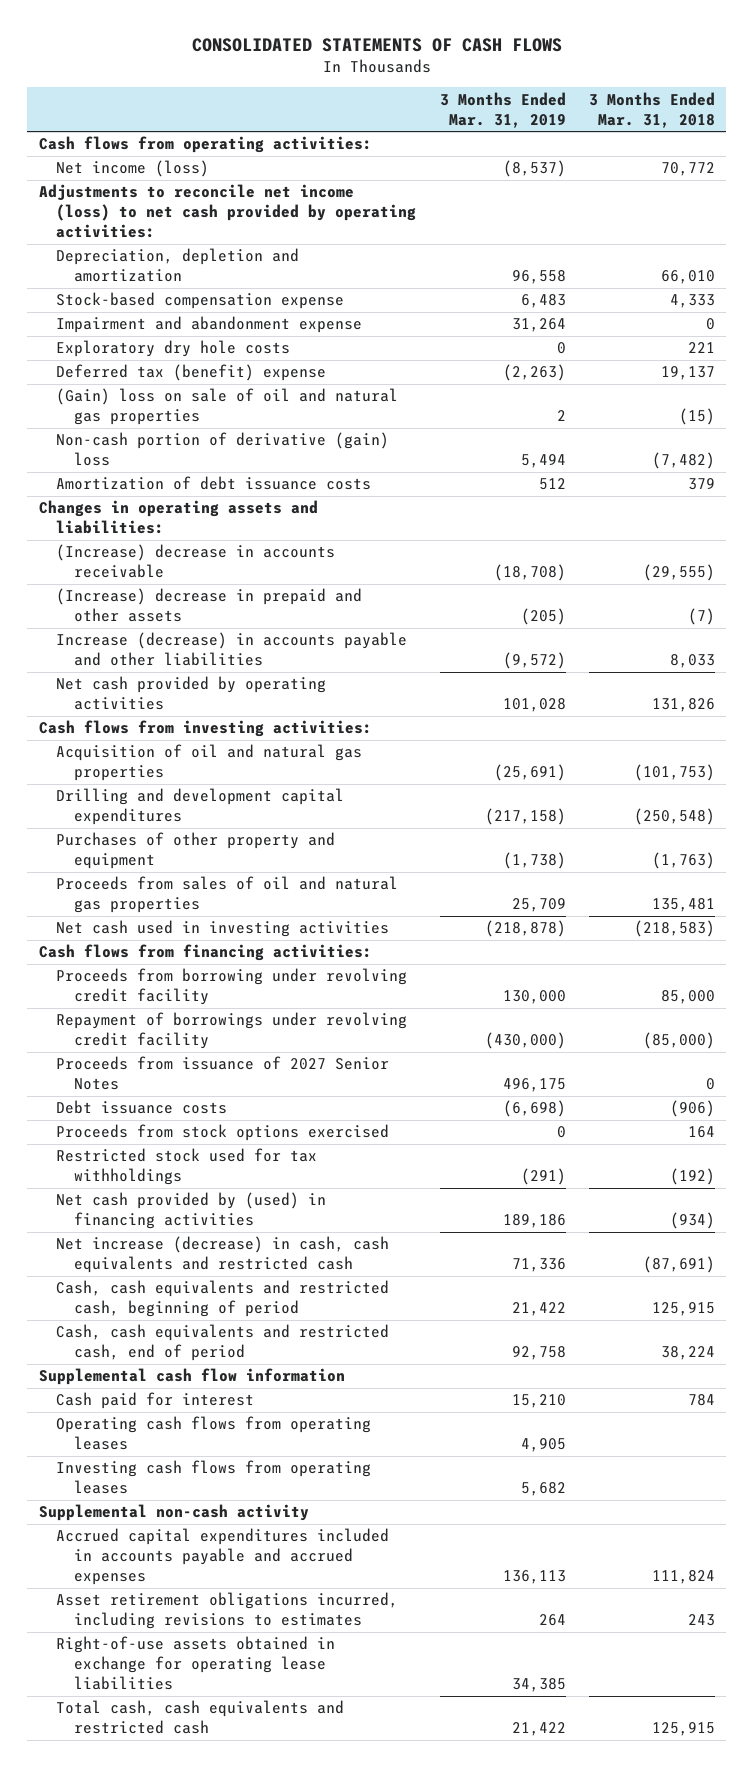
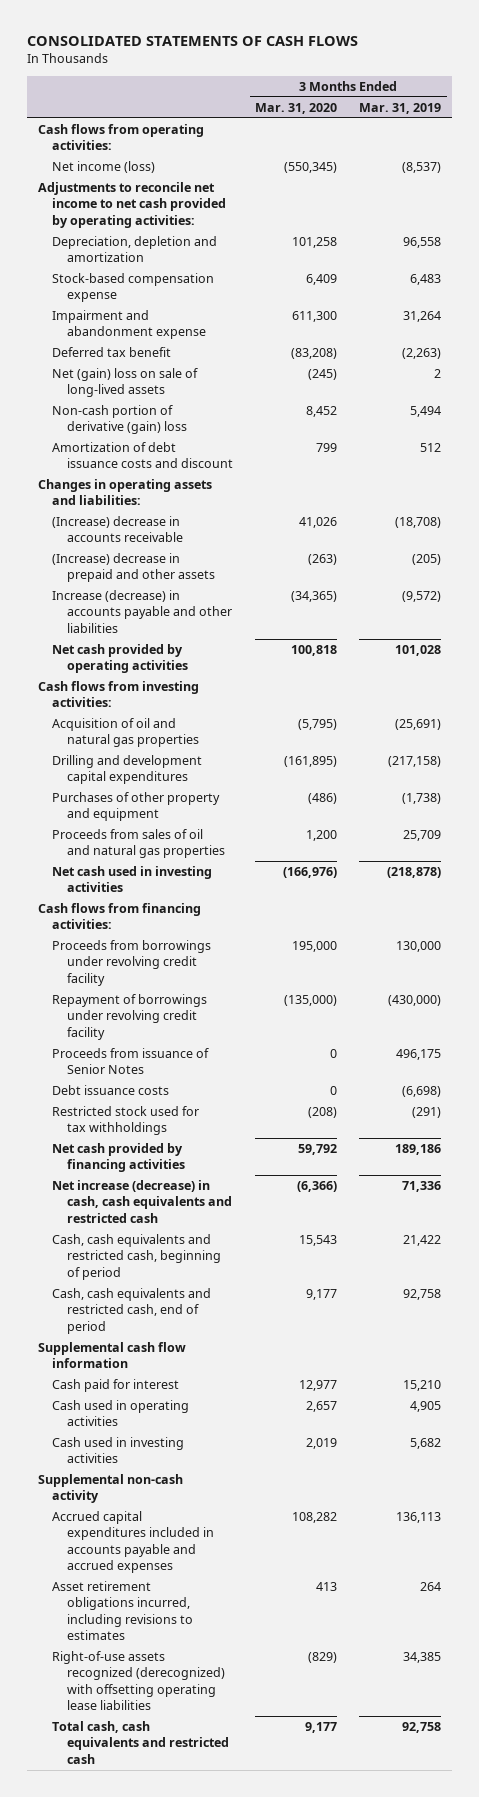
[588,91,715,128] 3 Months Ended Mar. 31, 2018 -> none
none -> [255,103,338,115] Mar. 31, 2020
[38,184,417,239] Adjustments to reconcile net income (loss) to net cash provided by operating activities: -> [37,182,227,228] Adjustments to reconcile net income to net cash provided by operating activities:
[56,340,291,358] Exploratory dry hole costs -> none
[56,364,327,382] Deferred tax (benefit) expense -> [52,347,172,358] Deferred tax benefit
[56,388,399,426] (Gain) loss on sale of oil and natural gas properties -> [52,368,199,398] Net (gain) loss on sale of long-lived assets
[56,476,372,491] Amortization of debt issuance costs -> [52,442,234,469] Amortization of debt issuance costs and discount
[56,968,408,1006] Proceeds from borrowing under revolving credit facility -> [52,940,212,986] Proceeds from borrowings under revolving credit facility
[56,1056,390,1091] Proceeds from issuance of 2027 Senior Notes -> [52,1048,210,1075] Proceeds from issuance of Senior Notes
[56,1124,390,1142] Proceeds from stock options exercised -> none
[56,1192,327,1230] Net cash provided by (used) in financing activities -> [52,1143,186,1173] Net cash provided by financing activities
[56,1416,372,1451] Operating cash flows from operating leases -> [52,1400,190,1427] Cash used in operating activities
[56,1460,372,1495] Investing cash flows from operating leases -> [52,1437,185,1464] Cash used in investing activities
[56,1636,336,1691] Right-of-use assets obtained in exchange for operating lease liabilities -> [52,1651,226,1711] Right-of-use assets recognized (derecognized) with offsetting operating lease liabilities
[511,1722,566,1737] 21,422 -> [402,1722,442,1734] 92,758

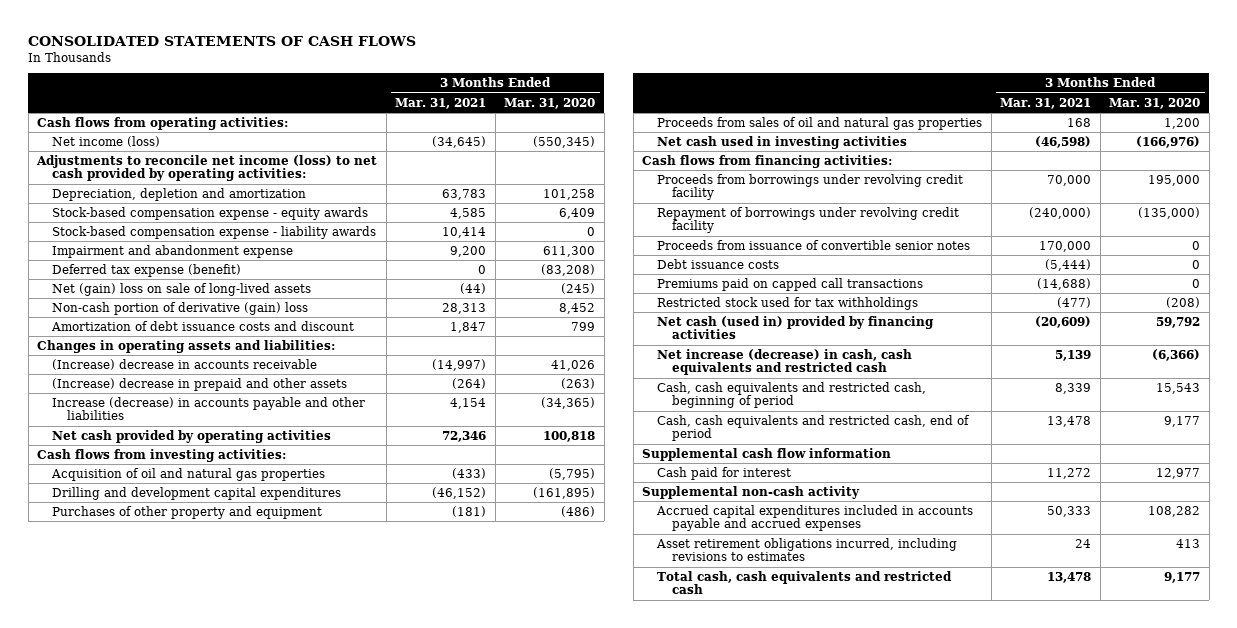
[359,103,442,115] Mar. 31, 2019 -> none
none -> [395,97,487,109] Mar. 31, 2021
[37,182,227,228] Adjustments to reconcile net income to net cash provided by operating activities: -> [36,154,378,182] Adjustments to reconcile net income (loss) to net cash provided by operating activities:
[52,273,215,303] Stock-based compensation expense -> [52,206,369,220] Stock-based compensation expense - equity awards
none -> [52,225,377,239] Stock-based compensation expense - liability awards
[52,347,172,358] Deferred tax benefit -> [52,263,242,277] Deferred tax expense (benefit)
[52,1048,210,1075] Proceeds from issuance of Senior Notes -> [657,239,971,250] Proceeds from issuance of convertible senior notes
none -> [657,277,924,291] Premiums paid on capped call transactions
[52,1143,186,1173] Net cash provided by financing activities -> [657,315,935,340] Net cash (used in) provided by financing activities
[52,1400,190,1427] Cash used in operating activities -> none
[52,1437,185,1464] Cash used in investing activities -> none
[52,1651,226,1711] Right-of-use assets recognized (derecognized) with offsetting operating lease liabilities -> none

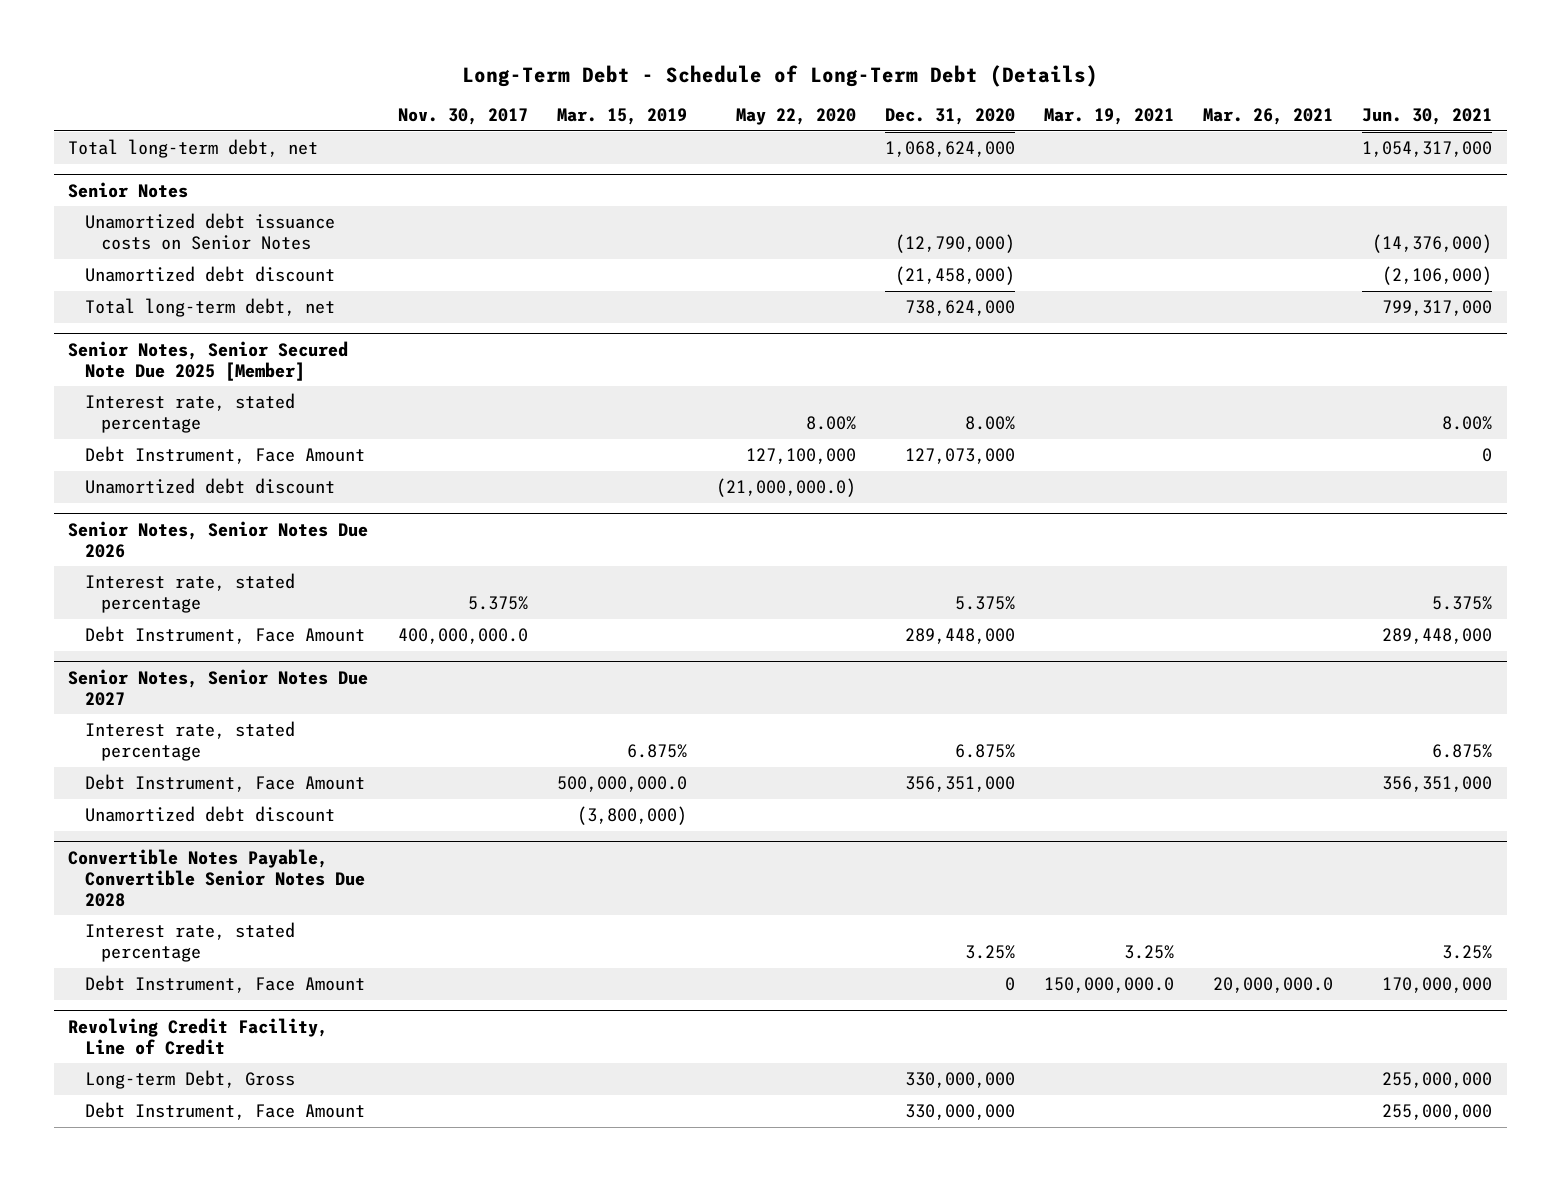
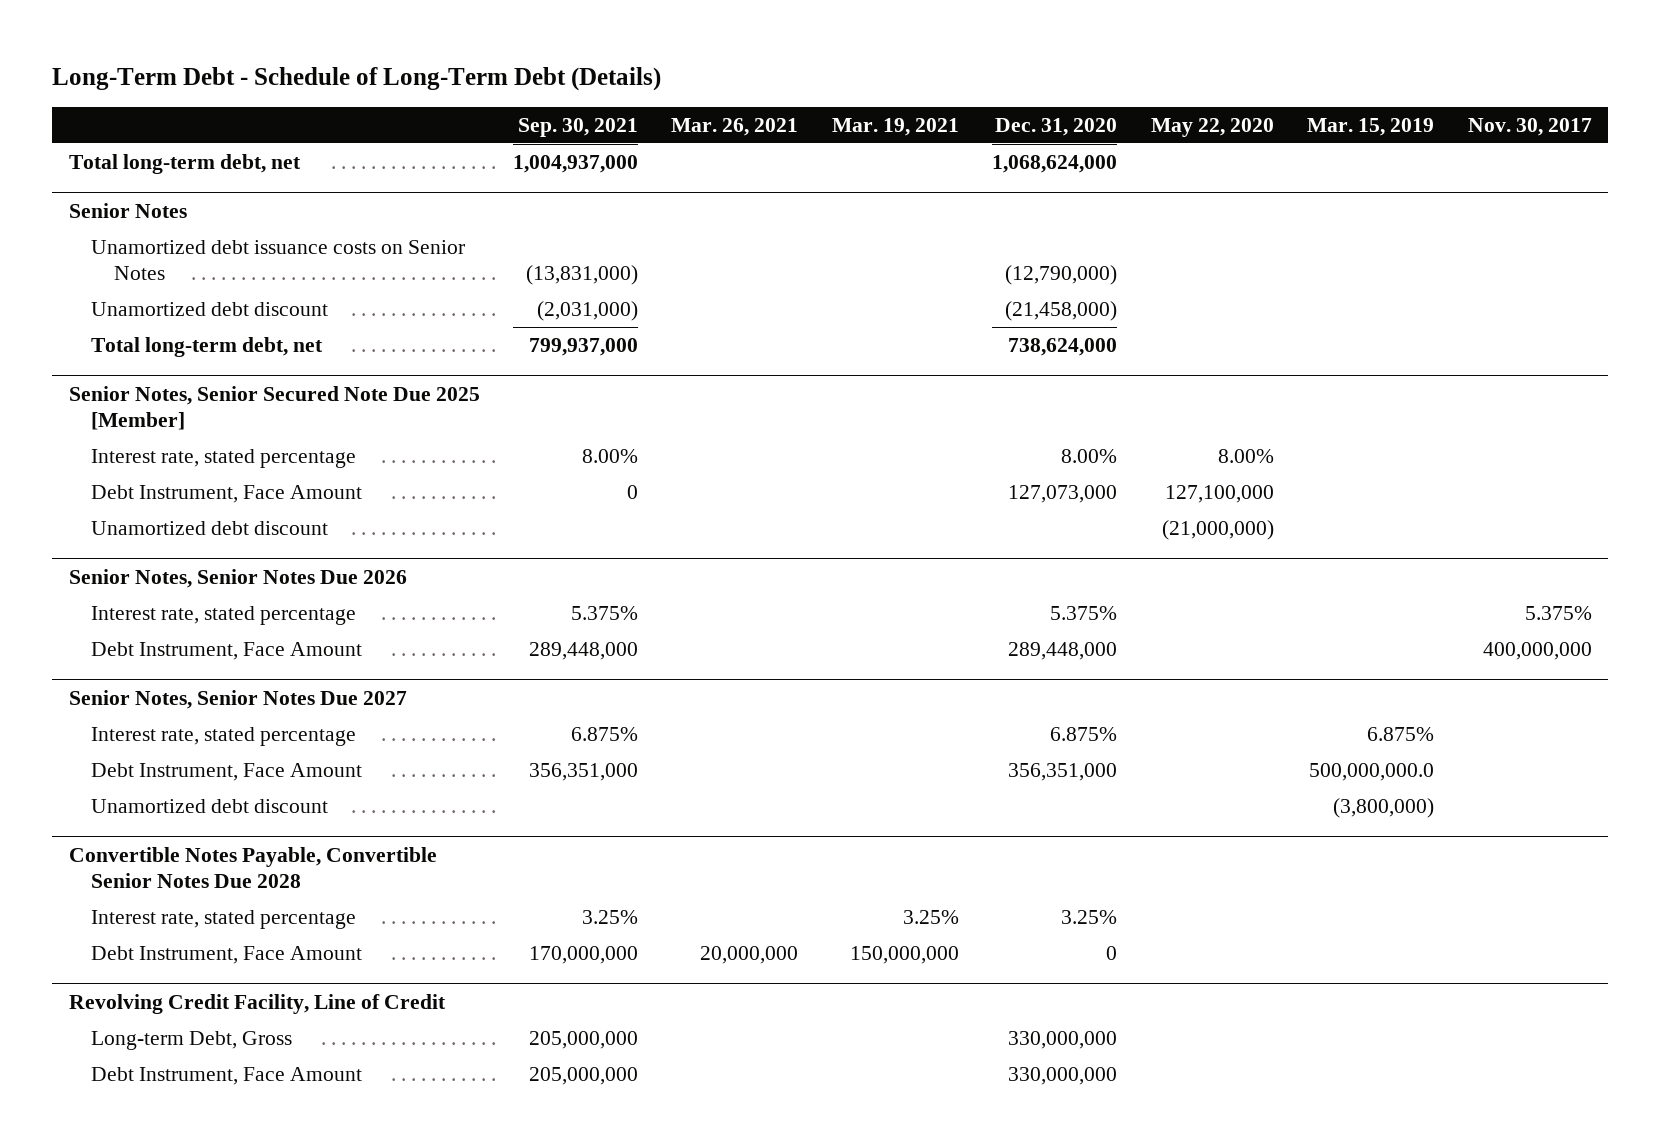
[1362,108,1493,126] Jun. 30, 2021 -> none
none -> [518,117,639,137] Sep. 30, 2021
[715,478,856,498] (21,000,000.0) -> [1161,519,1274,540] (21,000,000)
[397,628,528,645] 400,000,000.0 -> [1482,641,1592,660] 400,000,000
[1044,977,1175,994] 150,000,000.0 -> [849,945,959,964] 150,000,000
[1213,977,1334,994] 20,000,000.0 -> [700,945,799,964] 20,000,000

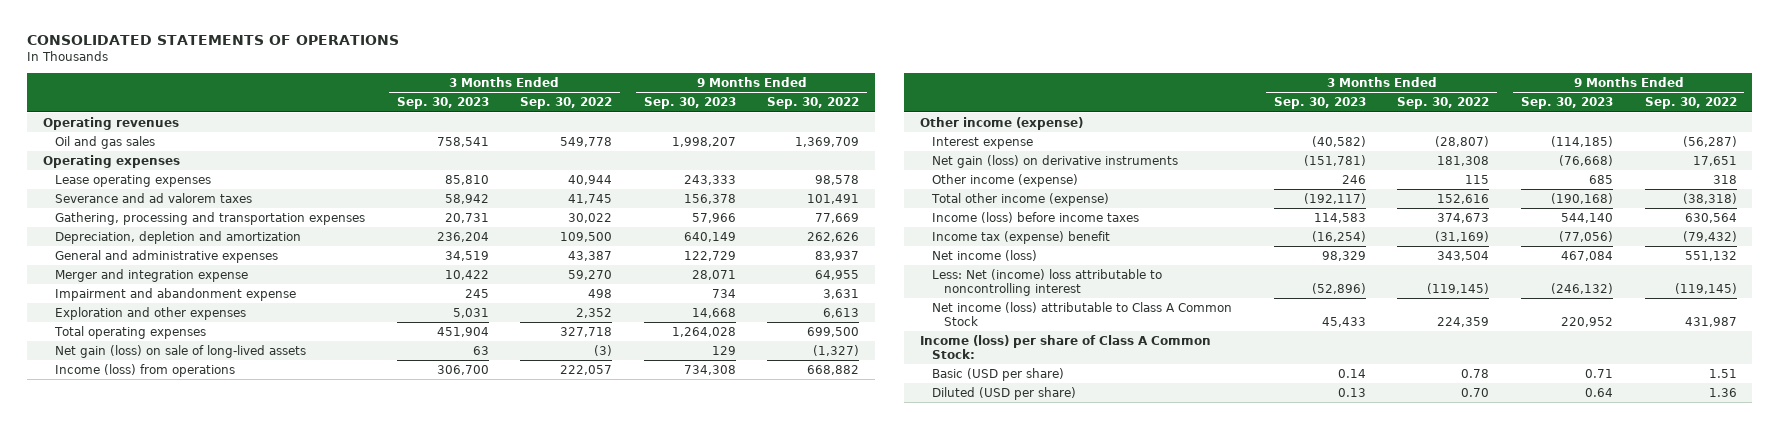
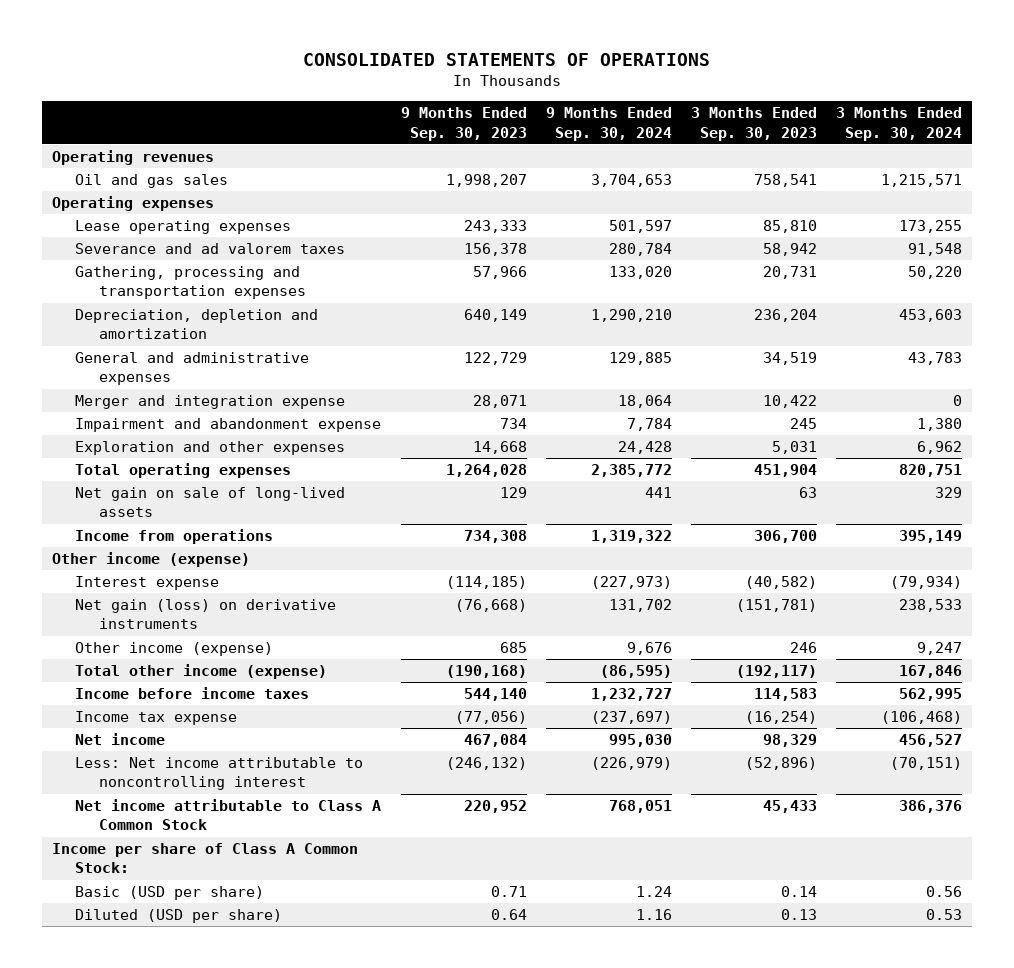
[520,97,613,110] Sep. 30, 2022 -> none
[767,97,860,110] Sep. 30, 2022 -> none
none -> [545,107,672,141] 9 Months Ended Sep. 30, 2024
none -> [836,107,963,141] 3 Months Ended Sep. 30, 2024
[54,344,306,358] Net gain (loss) on sale of long-lived assets -> [75,487,346,518] Net gain on sale of long-lived assets
[54,363,235,377] Income (loss) from operations -> [75,529,274,545] Income from operations
[932,211,1140,223] Income (loss) before income taxes -> [75,687,310,700] Income before income taxes
[932,230,1111,244] Income tax (expense) benefit -> [75,711,238,726] Income tax expense
[932,249,1038,261] Net income (loss) -> [75,733,166,746] Net income
[932,268,1163,297] Less: Net (income) loss attributable to noncontrolling interest -> [75,757,364,791] Less: Net income attributable to noncontrolling interest
[932,301,1233,327] Net income (loss) attributable to Class A Common Stock -> [75,799,382,831] Net income attributable to Class A Common Stock
[920,334,1212,360] Income (loss) per share of Class A Common Stock: -> [51,843,358,874] Income per share of Class A Common Stock:

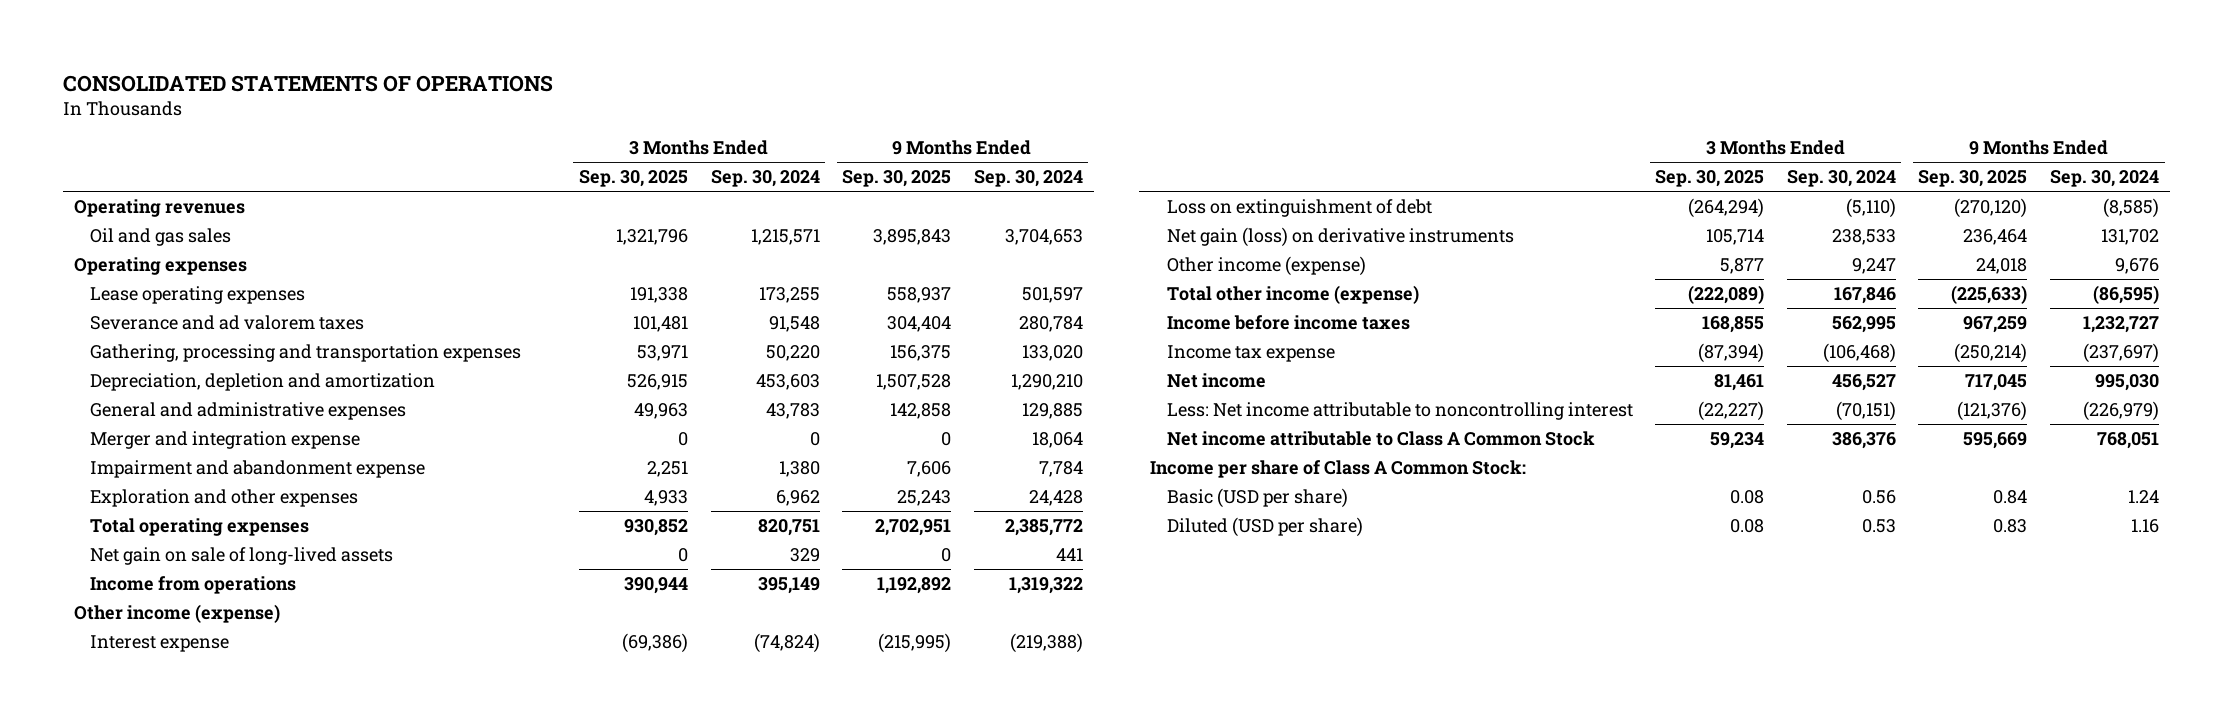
[400,107,527,141] 9 Months Ended Sep. 30, 2023 -> none
[691,107,818,141] 3 Months Ended Sep. 30, 2023 -> none
none -> [579,170,689,188] Sep. 30, 2025
none -> [842,170,952,188] Sep. 30, 2025
[590,576,672,590] (227,973) -> [1009,633,1083,654] (219,388)
[890,576,963,590] (79,934) -> [753,633,820,654] (74,824)
none -> [1166,199,1432,218] Loss on extinguishment of debt

